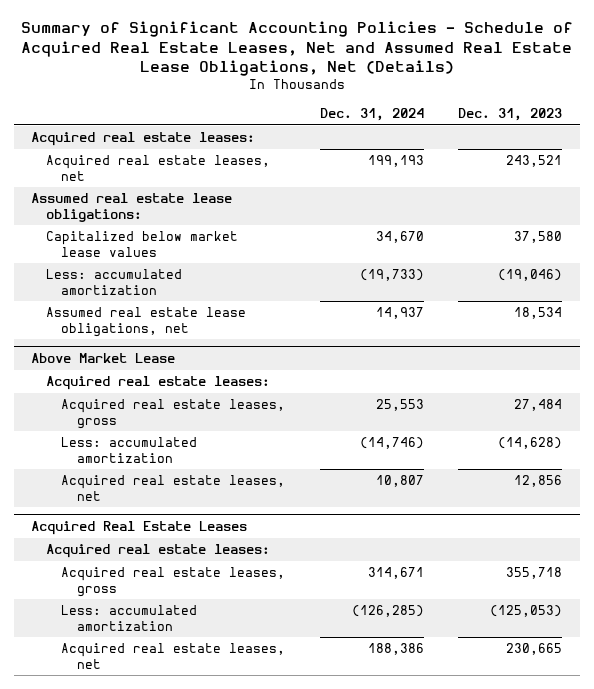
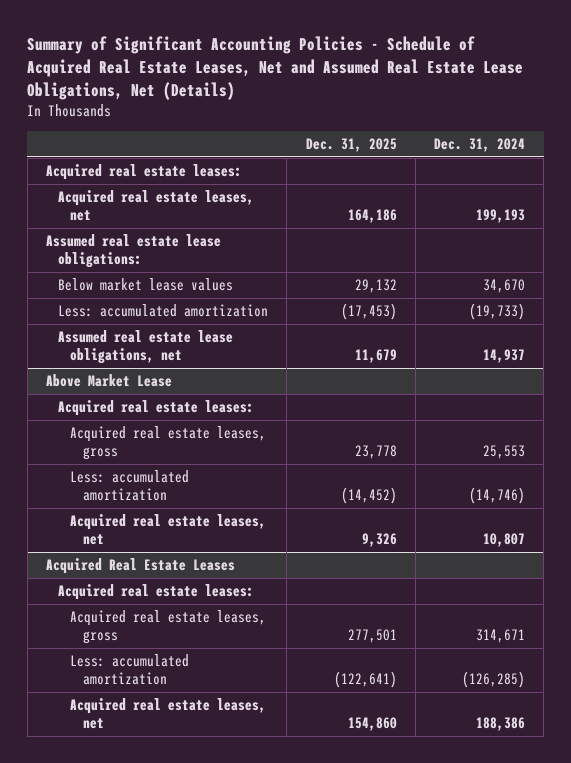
[458,107,563,121] Dec. 31, 2023 -> none
none -> [305,137,397,152] Dec. 31, 2025
[46,231,239,257] Capitalized below market lease values -> [58,278,234,292] Below market lease values

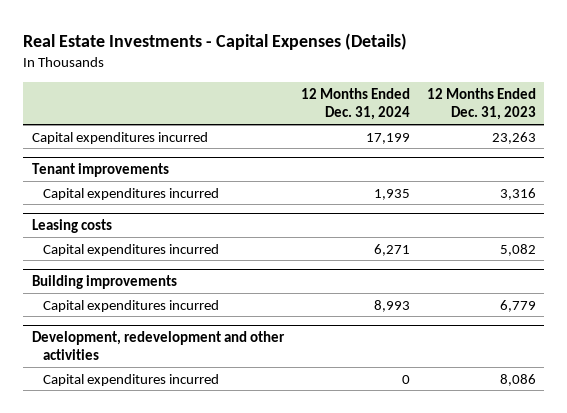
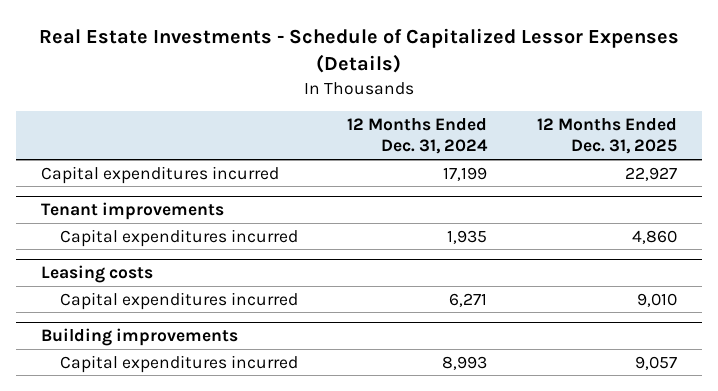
[23,32,408,50] Real Estate Investments - Capital Expenses (Details) -> [39,28,680,74] Real Estate Investments - Schedule of Capitalized Lessor Expenses (Details)
[426,87,536,121] 12 Months Ended Dec. 31, 2023 -> none
none -> [537,117,678,155] 12 Months Ended Dec. 31, 2025
[31,330,285,361] Development, redevelopment and other activities -> none
[42,373,219,386] Capital expenditures incurred -> none

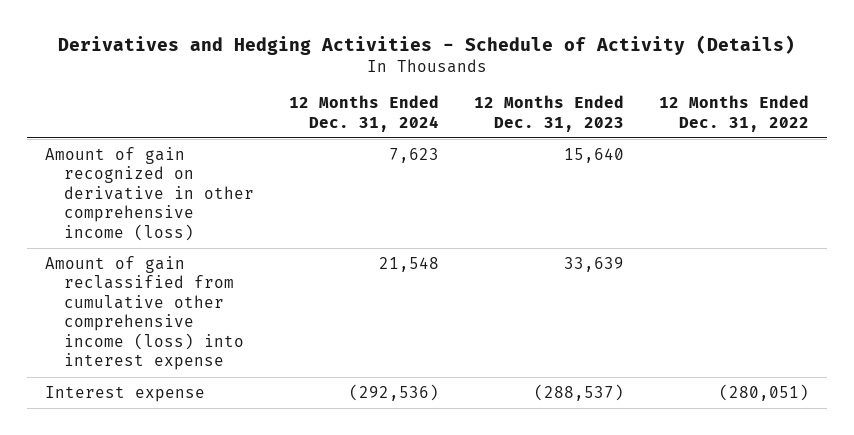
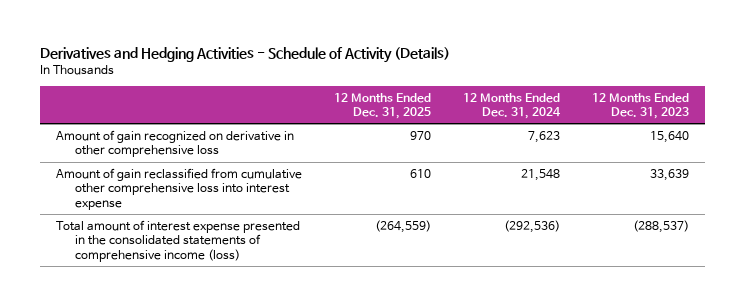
[658,95,809,132] 12 Months Ended Dec. 31, 2022 -> none
none -> [333,92,431,120] 12 Months Ended Dec. 31, 2025
[45,146,254,241] Amount of gain recognized on derivative in other comprehensive income (loss) -> [55,129,294,158] Amount of gain recognized on derivative in other comprehensive loss
[45,255,244,371] Amount of gain reclassified from cumulative other comprehensive income (loss) into interest expense -> [55,167,302,210] Amount of gain reclassified from cumulative other comprehensive loss into interest expense
[45,385,206,402] Interest expense -> [55,219,300,262] Total amount of interest expense presented in the consolidated statements of comprehensive income (loss)

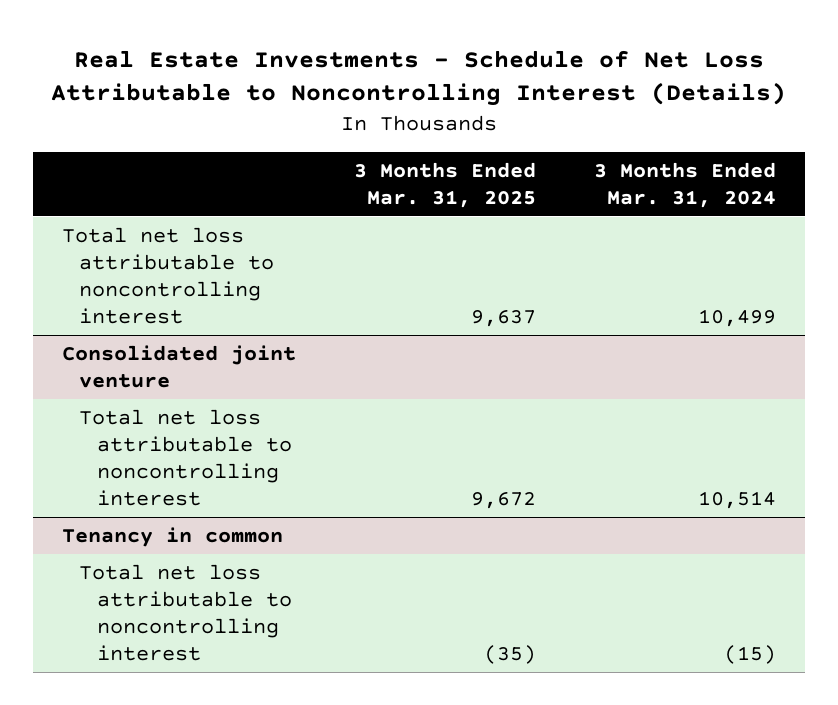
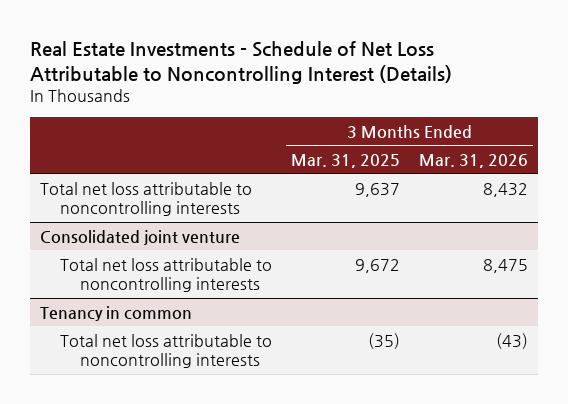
[594,161,777,208] 3 Months Ended Mar. 31, 2024 -> none
none -> [419,153,529,168] Mar. 31, 2026
[61,226,275,324] Total net loss attributable to noncontrolling interest -> [39,181,252,217] Total net loss attributable to noncontrolling interests
[79,408,292,506] Total net loss attributable to noncontrolling interest -> [59,257,272,293] Total net loss attributable to noncontrolling interests
[79,563,292,661] Total net loss attributable to noncontrolling interest -> [59,333,272,369] Total net loss attributable to noncontrolling interests

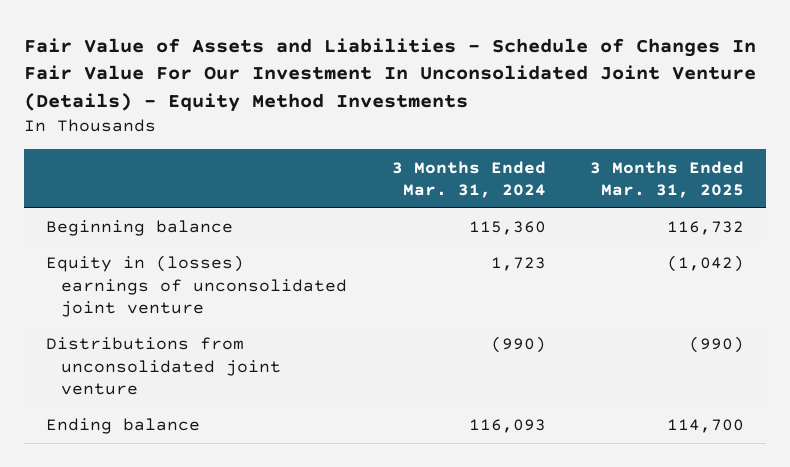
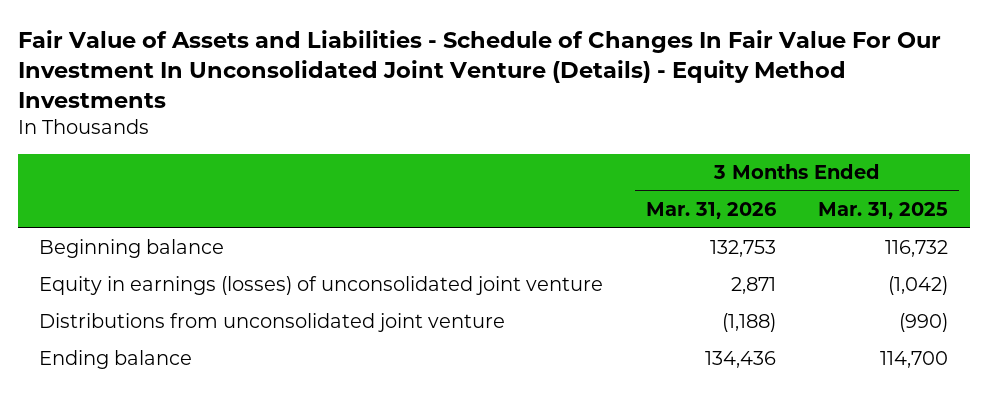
[391,160,546,198] 3 Months Ended Mar. 31, 2024 -> none
none -> [645,202,777,220] Mar. 31, 2026
[45,255,348,317] Equity in (losses) earnings of unconsolidated joint venture -> [38,276,603,296] Equity in earnings (losses) of unconsolidated joint venture

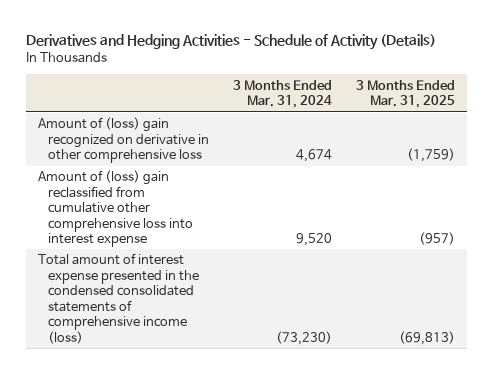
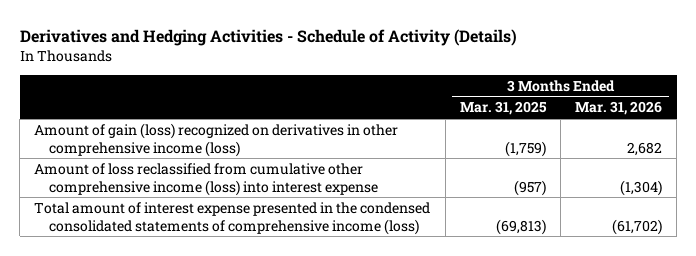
[233,79,333,109] 3 Months Ended Mar. 31, 2024 -> none
none -> [574,101,662,116] Mar. 31, 2026
[37,117,210,164] Amount of (loss) gain recognized on derivative in other comprehensive loss -> [34,122,399,157] Amount of gain (loss) recognized on derivatives in other comprehensive income (loss)
[37,170,194,248] Amount of (loss) gain reclassified from cumulative other comprehensive loss into interest expense -> [34,162,379,196] Amount of loss reclassified from cumulative other comprehensive income (loss) into interest expense

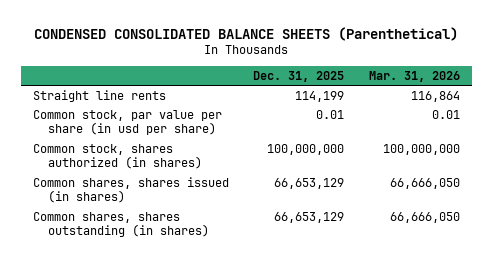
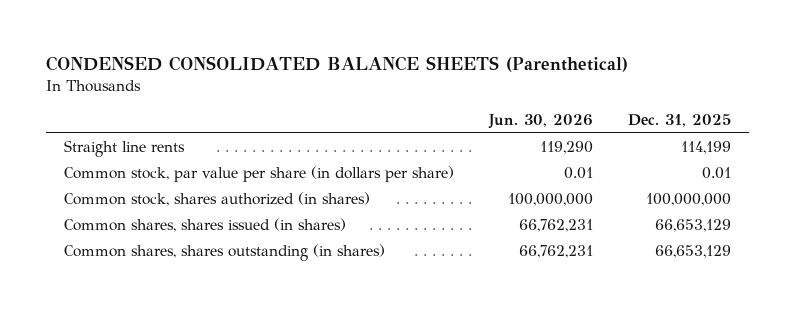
[369,70,461,82] Mar. 31, 2026 -> none
none -> [488,114,594,130] Jun. 30, 2026
[32,109,222,136] Common stock, par value per share (in usd per share) -> [63,166,454,183] Common stock, par value per share (in dollars per share)

